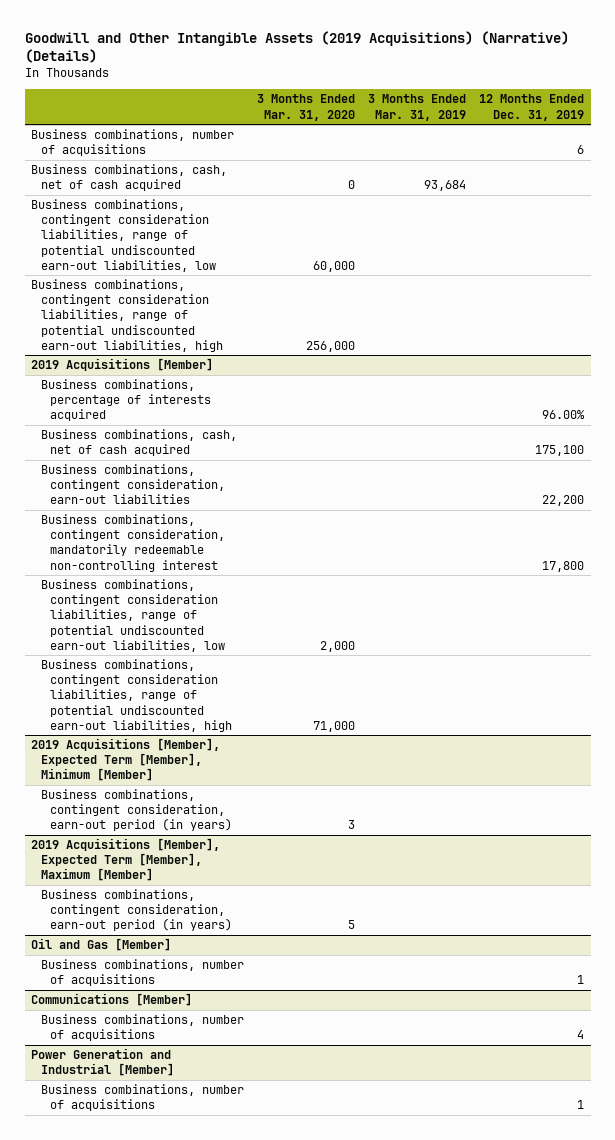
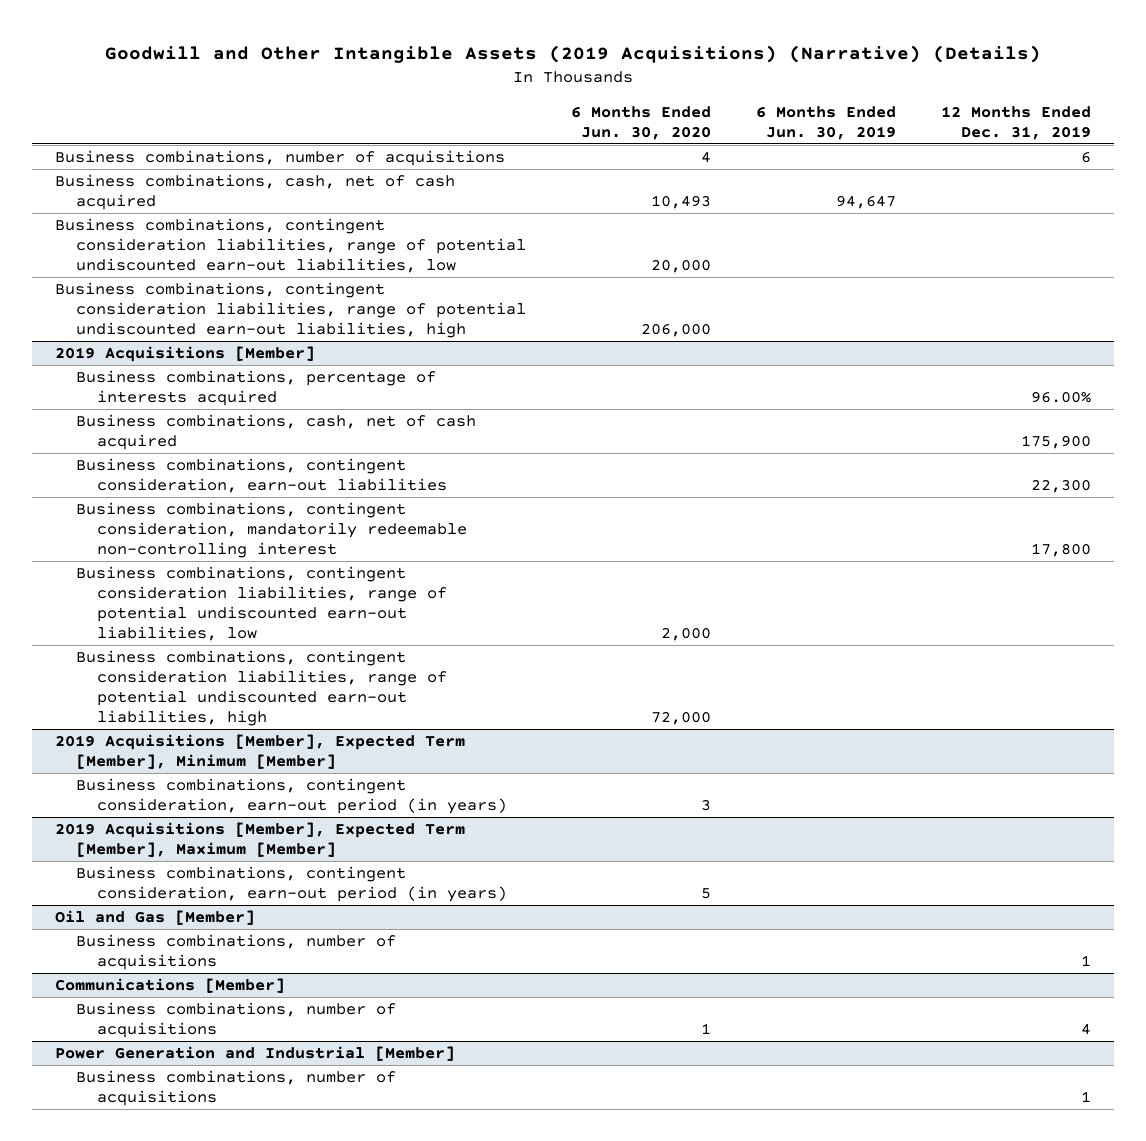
[256,94,355,121] 3 Months Ended Mar. 31, 2020 -> none
[368,94,467,121] 3 Months Ended Mar. 31, 2019 -> none
none -> [571,105,712,140] 6 Months Ended Jun. 30, 2020
none -> [756,105,897,140] 6 Months Ended Jun. 30, 2019
[535,445,585,457] 175,100 -> [1021,435,1092,450] 175,900
[542,495,585,507] 22,200 -> [1031,479,1092,494] 22,300

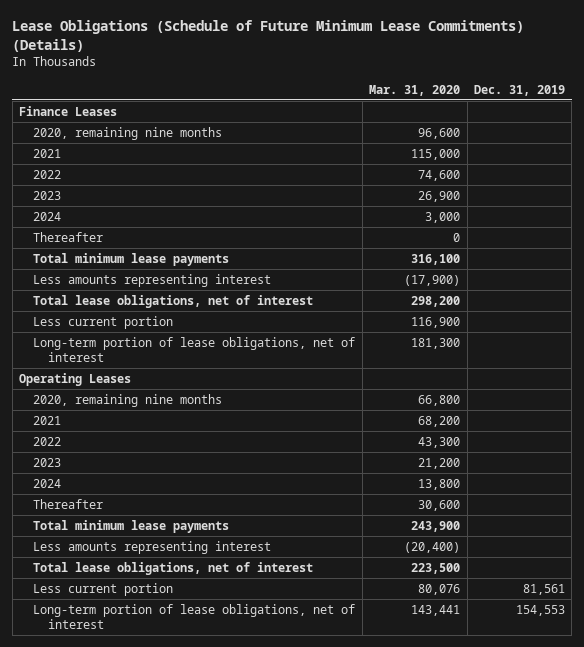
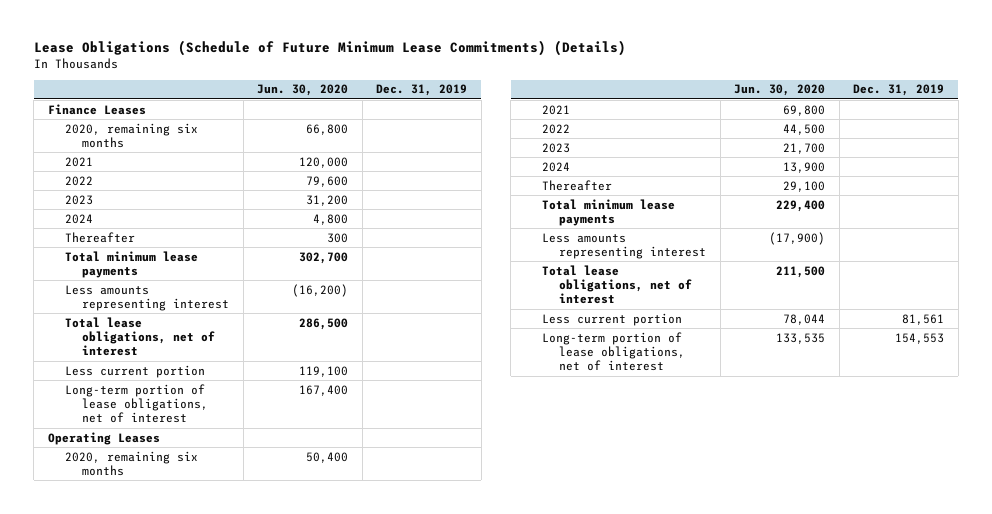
[369,84,461,96] Mar. 31, 2020 -> none
none -> [257,84,349,97] Jun. 30, 2020
[33,127,223,141] 2020, remaining nine months -> [64,122,198,149] 2020, remaining six months
[33,394,223,408] 2020, remaining nine months -> [64,450,198,477] 2020, remaining six months

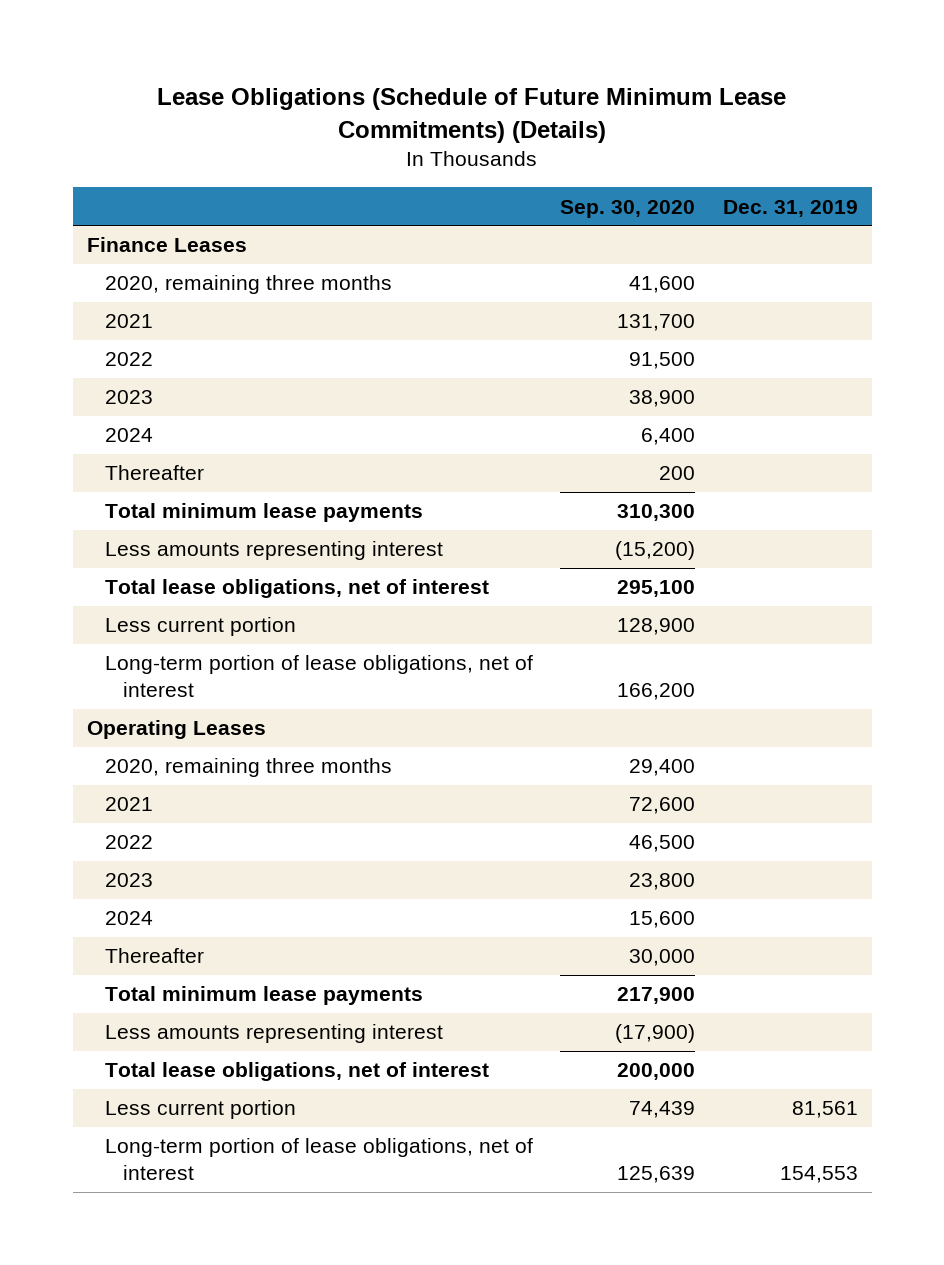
[257,84,349,97] Jun. 30, 2020 -> none
none -> [560,199,696,218] Sep. 30, 2020
[64,122,198,149] 2020, remaining six months -> [104,275,392,295] 2020, remaining three months
[64,450,198,477] 2020, remaining six months -> [104,758,392,778] 2020, remaining three months

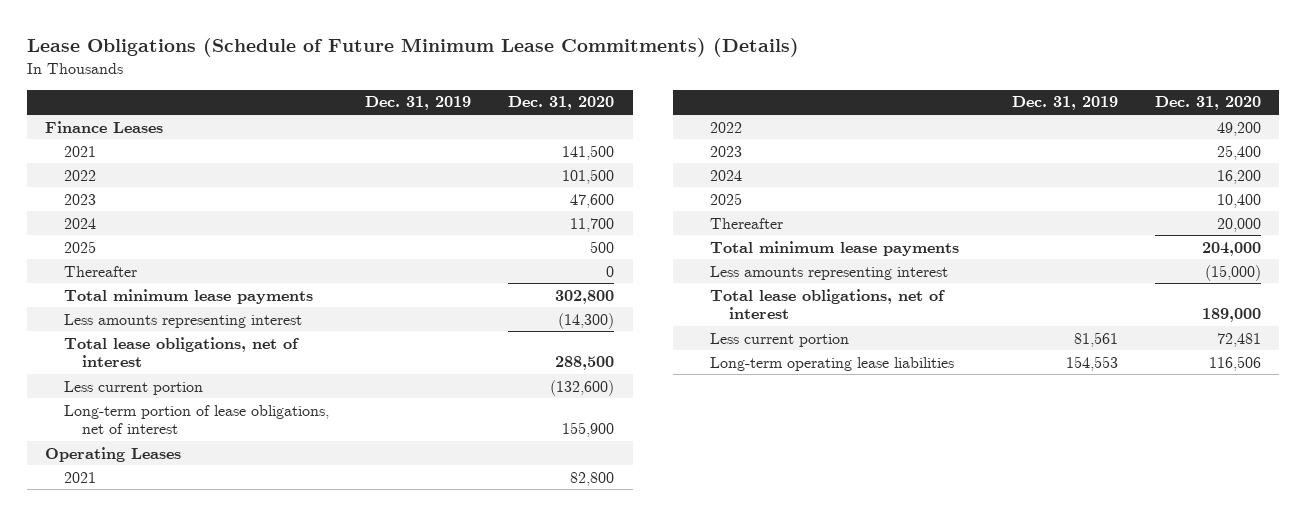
[560,199,696,218] Sep. 30, 2020 -> none
none -> [508,96,615,111] Dec. 31, 2020
[104,275,392,295] 2020, remaining three months -> none
none -> [63,240,96,253] 2025
[104,758,392,778] 2020, remaining three months -> none
none -> [710,192,743,205] 2025
[104,1138,533,1181] Long-term portion of lease obligations, net of interest -> [710,356,955,371] Long-term operating lease liabilities

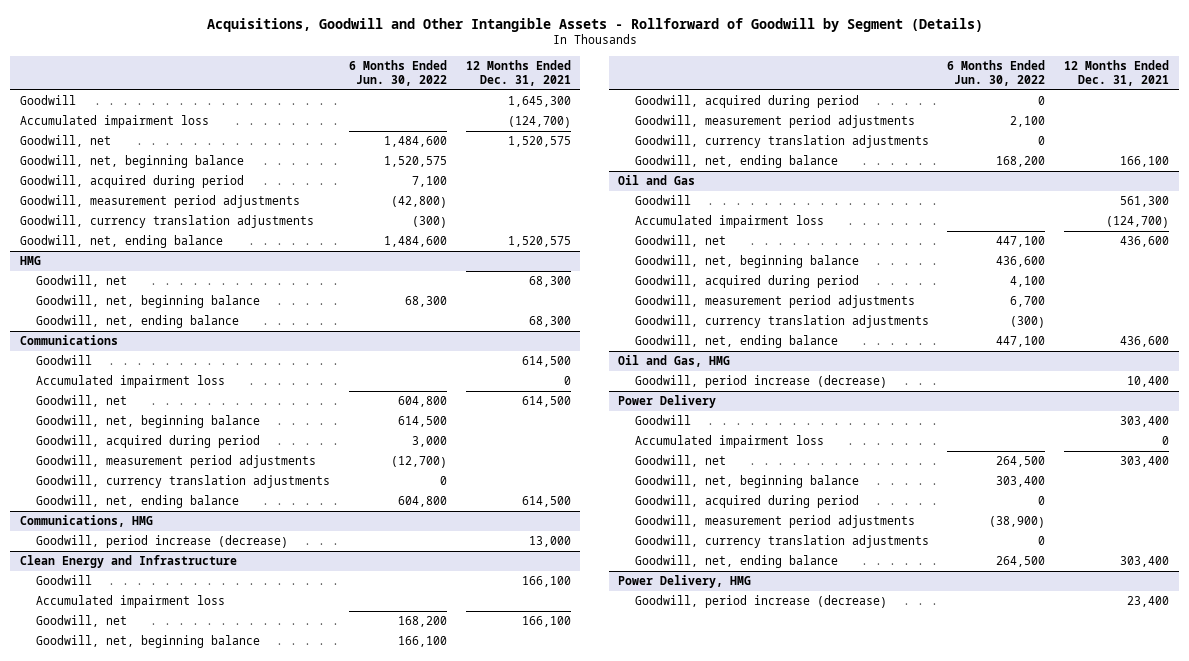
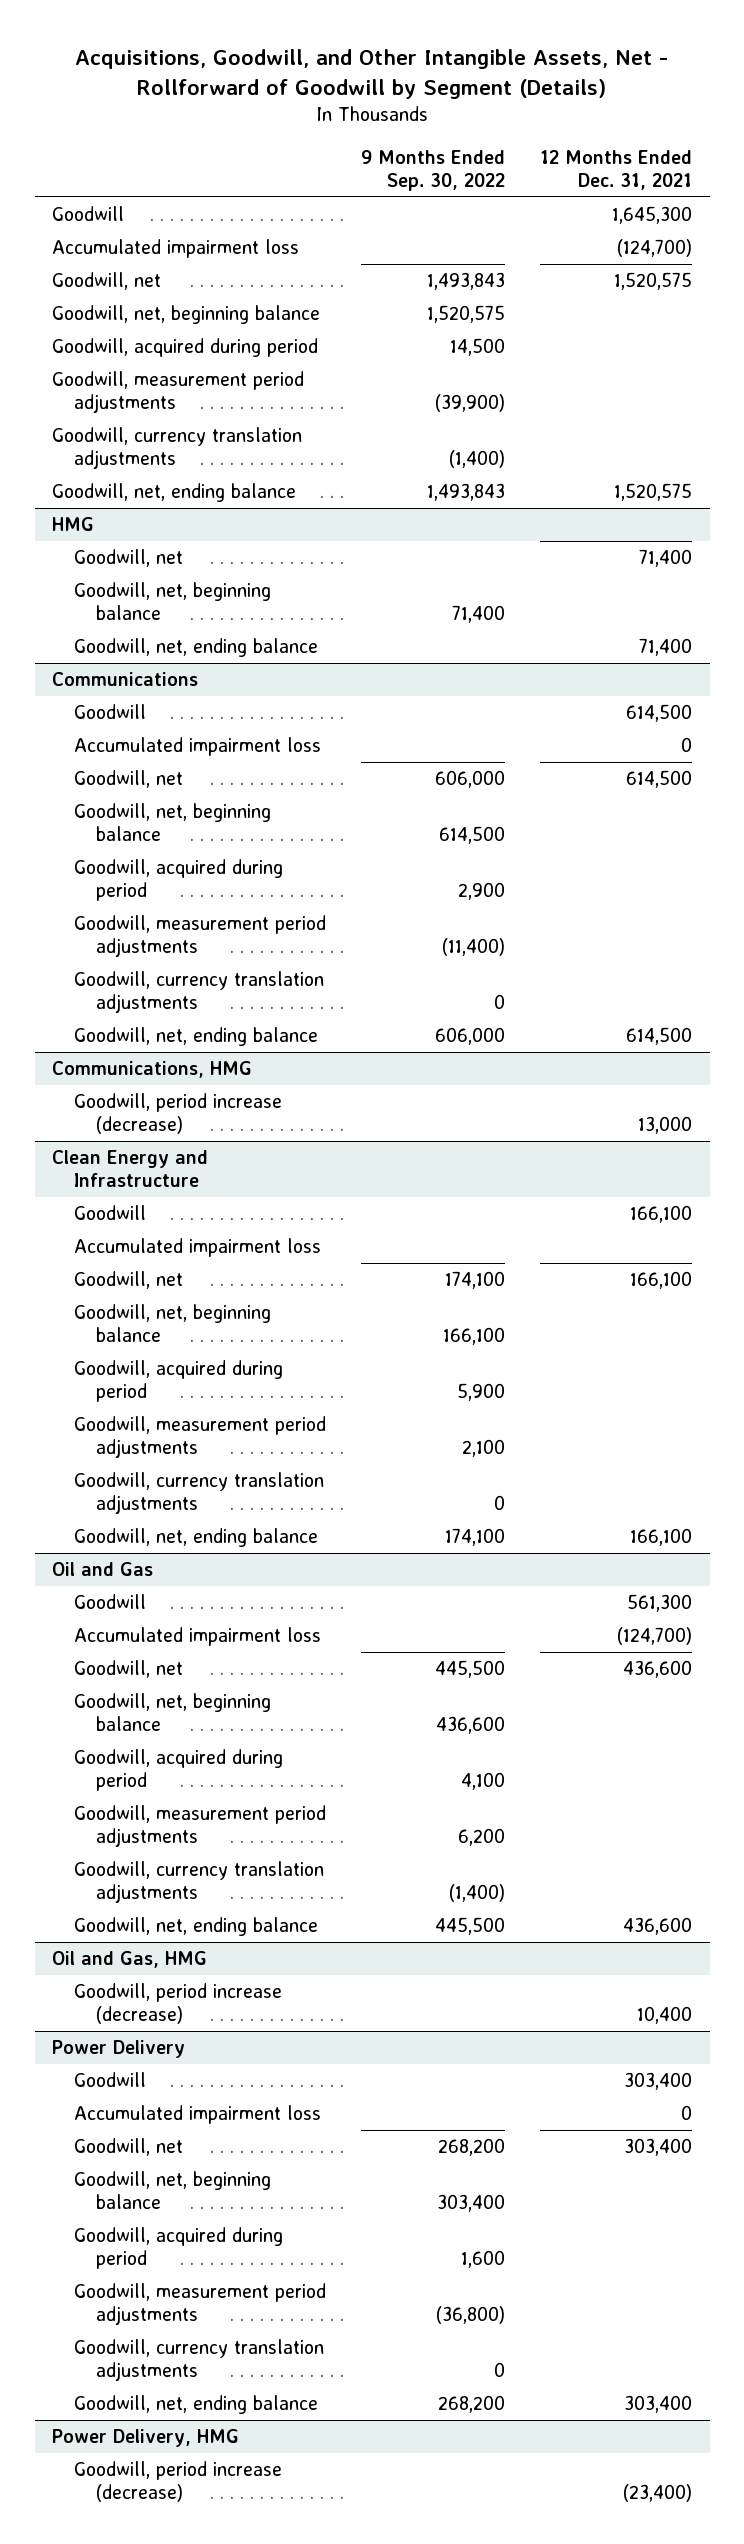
[206,17,983,32] Acquisitions, Goodwill and Other Intangible Assets - Rollforward of Goodwill by Segment (Details) -> [75,48,669,100] Acquisitions, Goodwill, and Other Intangible Assets, Net - Rollforward of Goodwill by Segment (Details)
[348,60,447,87] 6 Months Ended Jun. 30, 2022 -> none
none -> [361,149,506,192] 9 Months Ended Sep. 30, 2022
[528,276,571,288] 68,300 -> [639,548,693,567] 71,400
[528,316,571,328] 68,300 -> [639,637,693,656] 71,400
[1127,596,1170,608] 23,400 -> [623,2484,693,2503] (23,400)

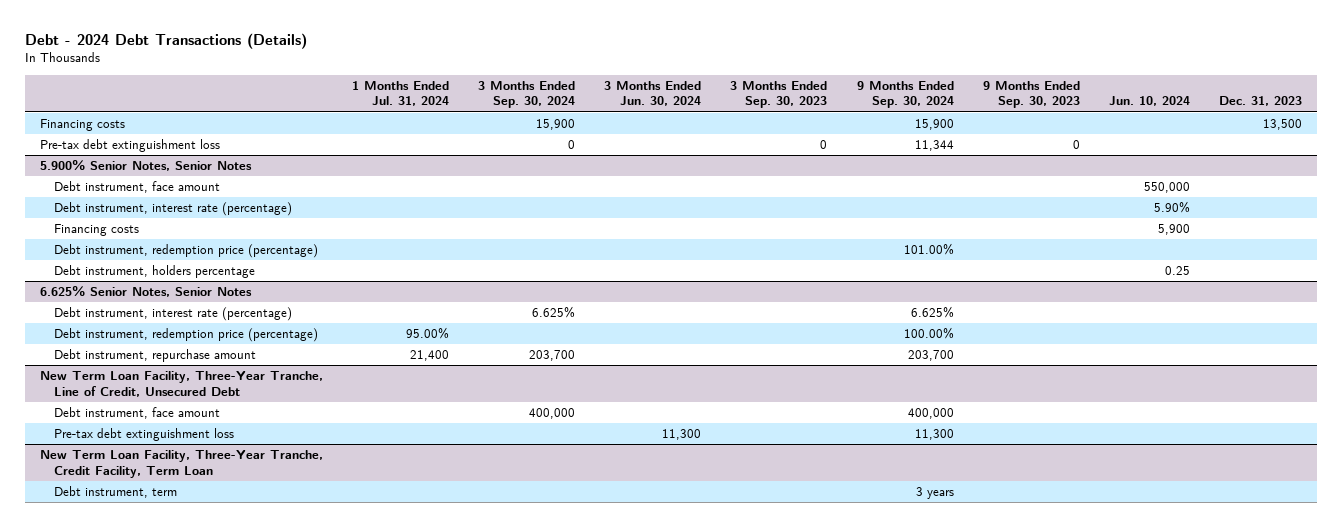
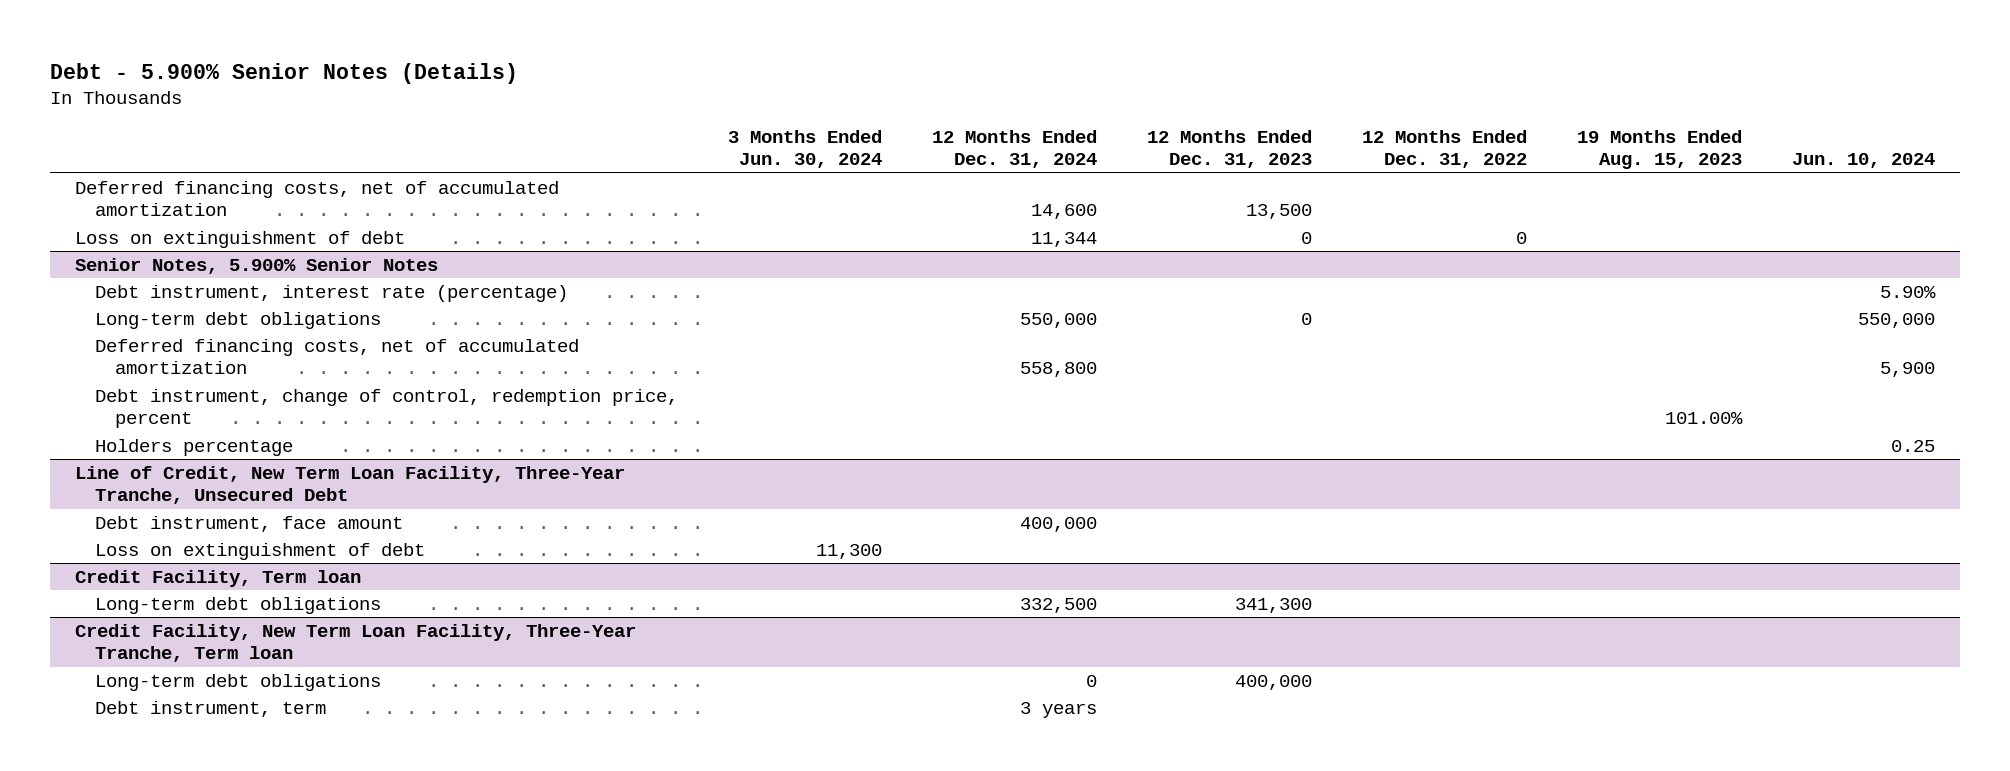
[25,32,308,49] Debt - 2024 Debt Transactions (Details) -> [49,63,518,85] Debt - 5.900% Senior Notes (Details)
[351,80,449,107] 1 Months Ended Jul. 31, 2024 -> none
[478,80,576,109] 3 Months Ended Sep. 30, 2024 -> none
[730,80,828,109] 3 Months Ended Sep. 30, 2023 -> none
[856,80,954,109] 9 Months Ended Sep. 30, 2024 -> none
[982,80,1080,109] 9 Months Ended Sep. 30, 2023 -> none
[1219,96,1303,107] Dec. 31, 2023 -> none
none -> [931,130,1097,169] 12 Months Ended Dec. 31, 2024
none -> [1147,130,1313,169] 12 Months Ended Dec. 31, 2023
none -> [1362,130,1528,169] 12 Months Ended Dec. 31, 2022
none -> [1577,130,1743,170] 19 Months Ended Aug. 15, 2023
[54,181,221,194] Debt instrument, face amount -> none
[39,119,125,132] Financing costs -> [74,180,559,217] Deferred financing costs, net of accumulated amortization
[39,139,220,153] Pre-tax debt extinguishment loss -> [74,230,405,248] Loss on extinguishment of debt
[39,160,252,172] 5.900% Senior Notes, Senior Notes -> [74,257,438,274] Senior Notes, 5.900% Senior Notes
[54,244,319,259] Debt instrument, redemption price (percentage) -> none
[39,286,252,298] 6.625% Senior Notes, Senior Notes -> none
[54,307,293,322] Debt instrument, interest rate (percentage) -> none
[54,328,319,343] Debt instrument, redemption price (percentage) -> none
[54,349,257,363] Debt instrument, repurchase amount -> none
none -> [94,311,381,329] Long-term debt obligations
[54,224,140,237] Financing costs -> [94,338,579,375] Deferred financing costs, net of accumulated amortization
none -> [94,388,678,429] Debt instrument, change of control, redemption price, percent
[54,265,256,279] Debt instrument, holders percentage -> [94,438,293,456] Holders percentage
[39,371,323,397] New Term Loan Facility, Three-Year Tranche, Line of Credit, Unsecured Debt -> [74,465,625,505] Line of Credit, New Term Loan Facility, Three-Year Tranche, Unsecured Debt
[54,428,235,442] Pre-tax debt extinguishment loss -> [94,542,425,560] Loss on extinguishment of debt
none -> [74,569,361,587] Credit Facility, Term loan
none -> [94,596,381,614] Long-term debt obligations
[39,450,323,478] New Term Loan Facility, Three-Year Tranche, Credit Facility, Term Loan -> [74,623,636,663] Credit Facility, New Term Loan Facility, Three-Year Tranche, Term loan
none -> [94,673,381,691] Long-term debt obligations

